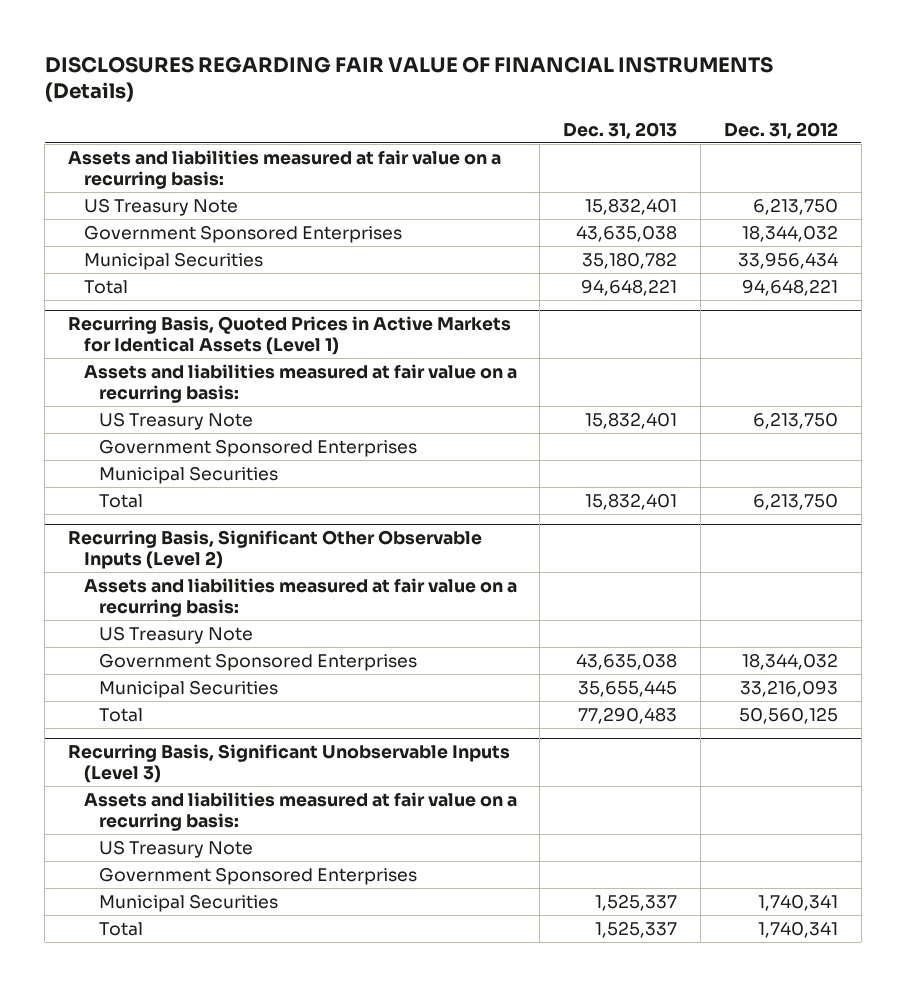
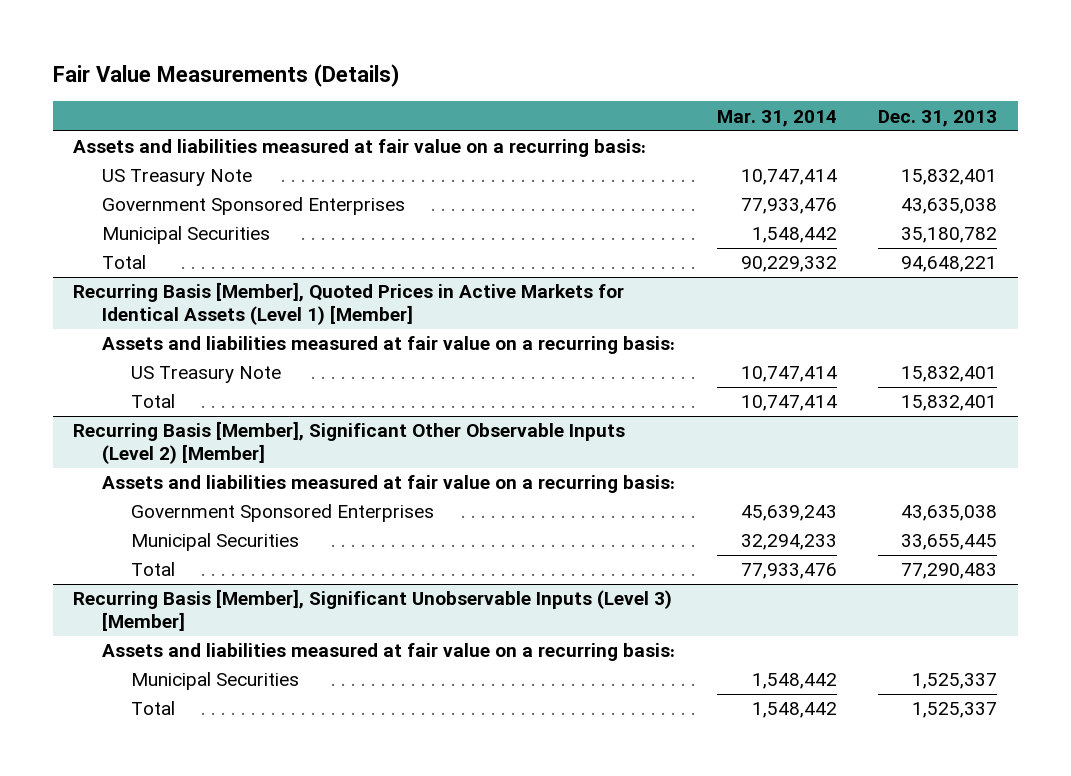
[44,55,773,103] DISCLOSURES REGARDING FAIR VALUE OF FINANCIAL INSTRUMENTS (Details) -> [52,64,400,88] Fair Value Measurements (Details)
[723,121,838,139] Dec. 31, 2012 -> none
none -> [716,109,837,127] Mar. 31, 2014
[67,316,511,356] Recurring Basis, Quoted Prices in Active Markets for Identical Assets (Level 1) -> [73,282,625,326] Recurring Basis [Member], Quoted Prices in Active Markets for Identical Assets (Level 1) [Member]
[99,438,418,457] Government Sponsored Enterprises -> none
[99,465,279,484] Municipal Securities -> none
[67,530,482,570] Recurring Basis, Significant Other Observable Inputs (Level 2) -> [73,421,626,465] Recurring Basis [Member], Significant Other Observable Inputs (Level 2) [Member]
[99,625,254,644] US Treasury Note -> none
[578,679,678,697] 35,655,445 -> [901,534,998,551] 33,655,445
[67,744,510,784] Recurring Basis, Significant Unobservable Inputs (Level 3) -> [73,589,673,632] Recurring Basis [Member], Significant Unobservable Inputs (Level 3) [Member]
[99,839,254,858] US Treasury Note -> none
[99,866,418,885] Government Sponsored Enterprises -> none

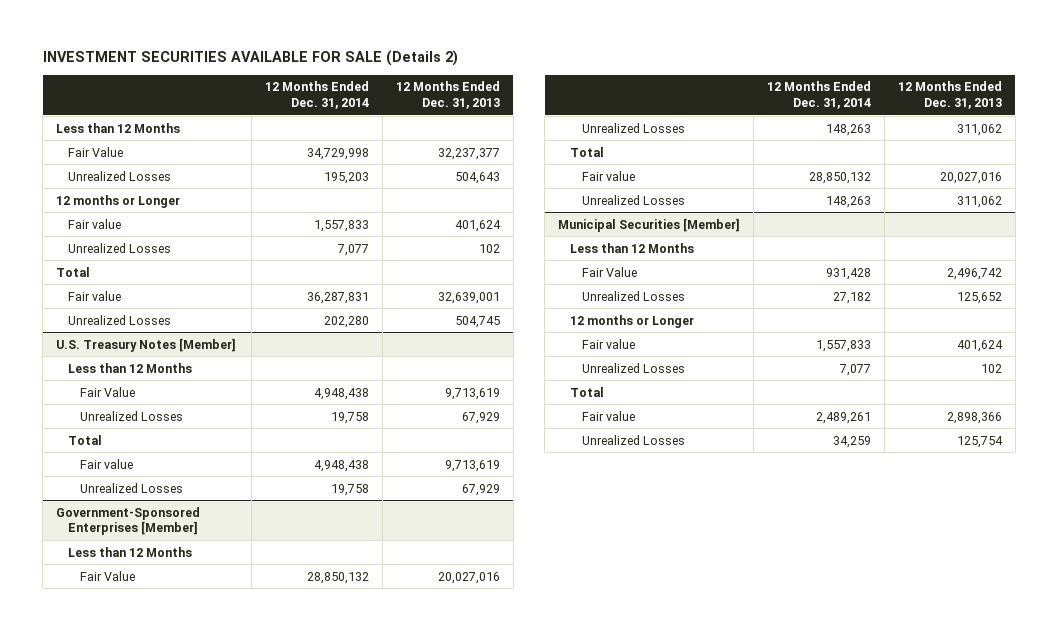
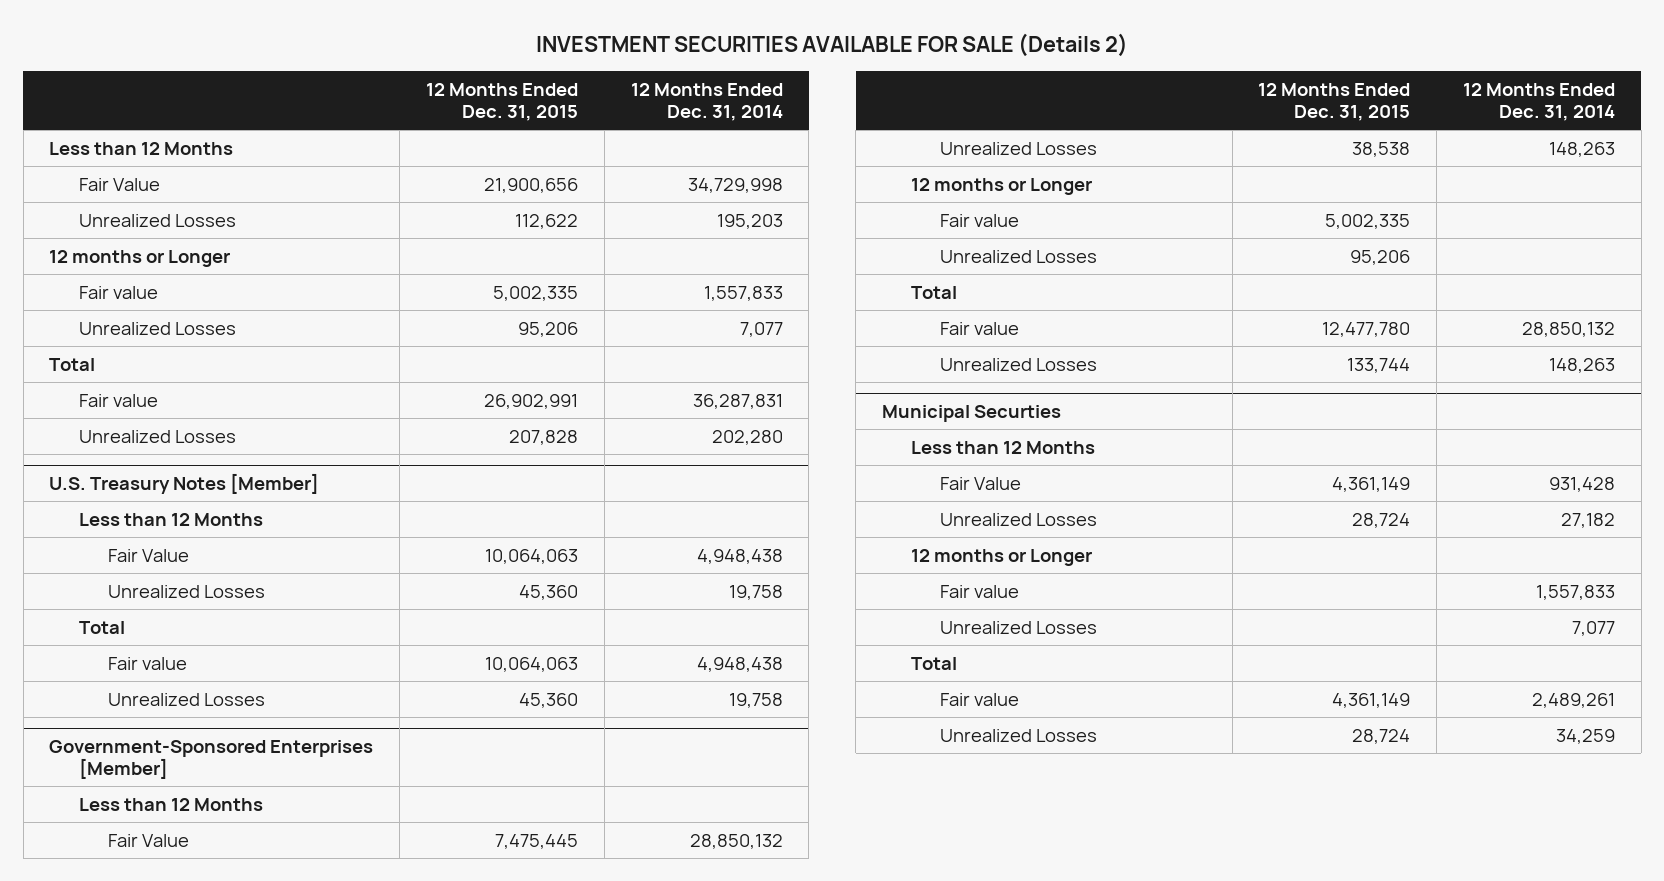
[395,81,500,109] 12 Months Ended Dec. 31, 2013 -> none
none -> [425,82,578,121] 12 Months Ended Dec. 31, 2015
none -> [911,177,1093,195] 12 months or Longer
none -> [940,213,1020,227] Fair value
none -> [940,249,1098,263] Unrealized Losses
[558,217,741,232] Municipal Securities [Member] -> [881,404,1061,422] Municipal Securties

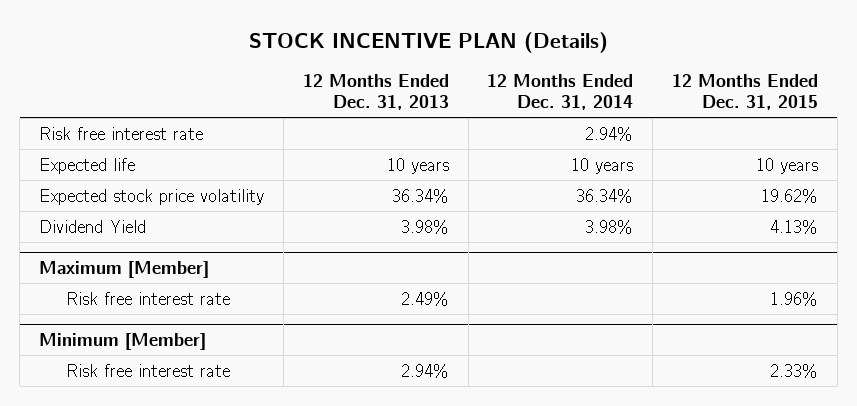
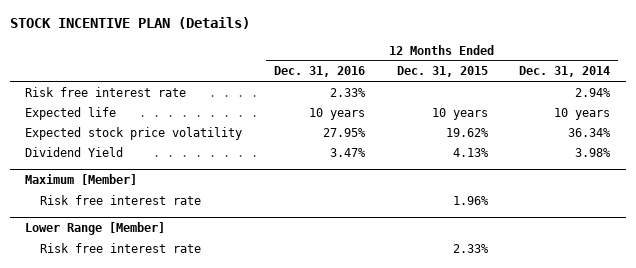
[302,74,449,111] 12 Months Ended Dec. 31, 2013 -> none
none -> [274,66,366,78] Dec. 31, 2016
[39,333,207,351] Minimum [Member] -> [25,222,166,236] Lower Range [Member]

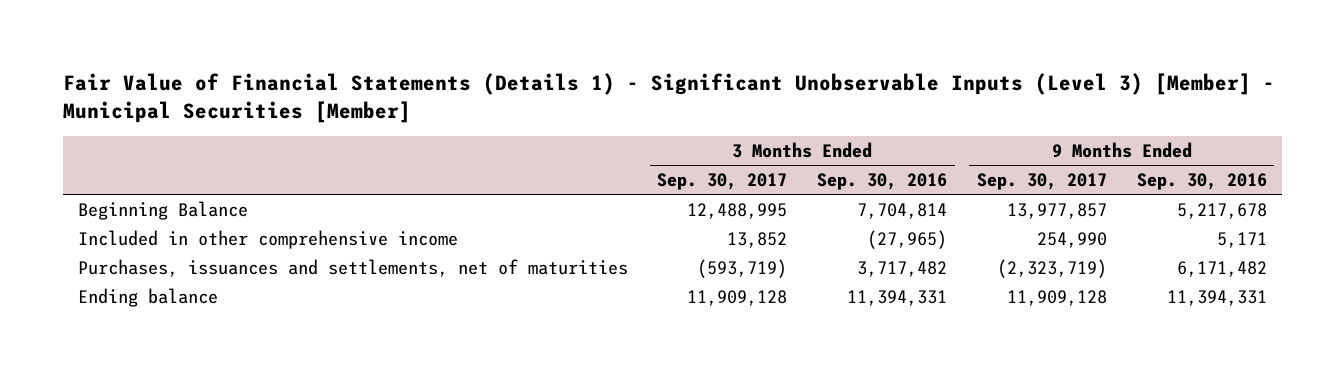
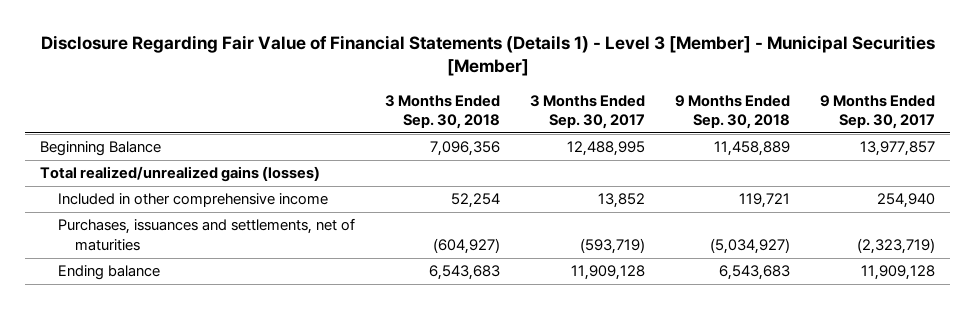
[62,73,1275,124] Fair Value of Financial Statements (Details 1) - Significant Unobservable Inputs (Level 3) [Member] - Municipal Securities [Member] -> [40,34,935,76] Disclosure Regarding Fair Value of Financial Statements (Details 1) - Level 3 [Member] - Municipal Securities [Member]
[817,172,948,190] Sep. 30, 2016 -> none
[1136,172,1267,190] Sep. 30, 2016 -> none
none -> [384,94,500,130] 3 Months Ended Sep. 30, 2018
none -> [675,94,791,130] 9 Months Ended Sep. 30, 2018
none -> [40,166,321,183] Total realized/unrealized gains (losses)
[1036,231,1107,248] 254,990 -> [877,193,936,209] 254,940

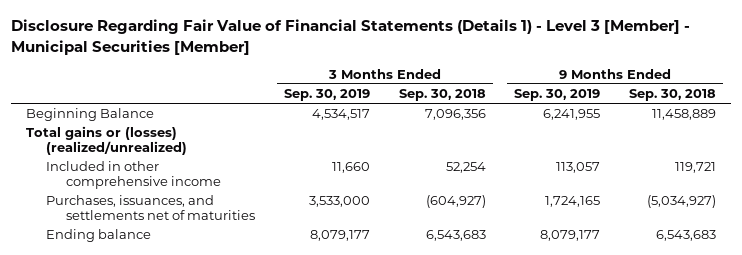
[529,94,645,130] 3 Months Ended Sep. 30, 2017 -> none
[820,94,936,130] 9 Months Ended Sep. 30, 2017 -> none
none -> [283,89,370,102] Sep. 30, 2019
none -> [514,89,601,102] Sep. 30, 2019
[40,166,321,183] Total realized/unrealized gains (losses) -> [25,126,187,156] Total gains or (losses) (realized/unrealized)
[57,218,355,251] Purchases, issuances and settlements, net of maturities -> [45,195,256,221] Purchases, issuances, and settlements net of maturities

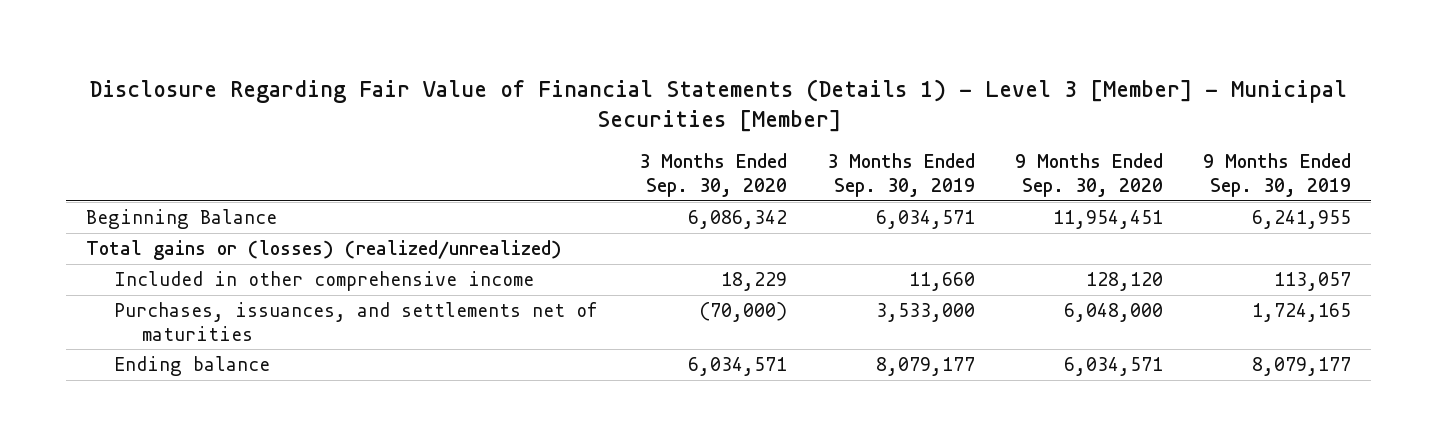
[398,89,486,102] Sep. 30, 2018 -> none
[629,89,717,102] Sep. 30, 2018 -> none
none -> [638,153,787,197] 3 Months Ended Sep. 30, 2020
none -> [1014,153,1163,197] 9 Months Ended Sep. 30, 2020
[311,109,370,121] 4,534,517 -> [875,210,975,230] 6,034,571

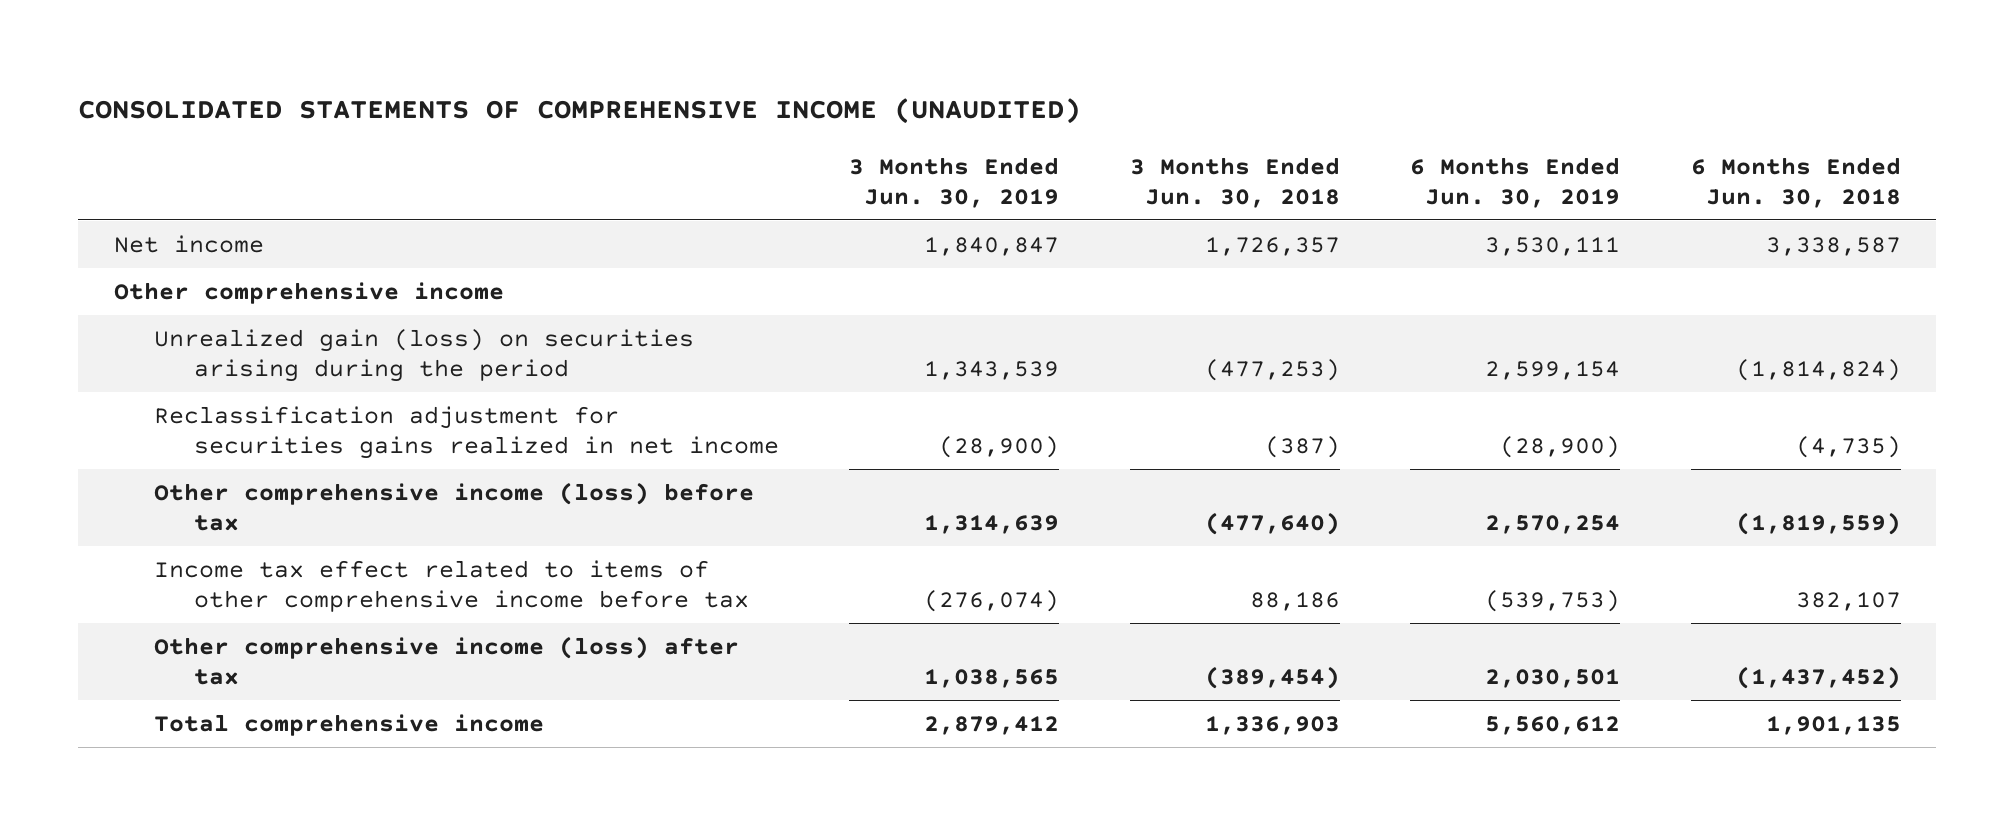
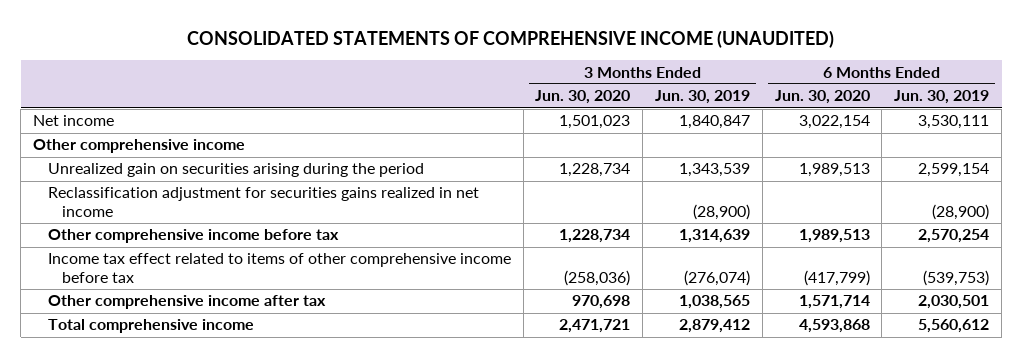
[1129,156,1340,208] 3 Months Ended Jun. 30, 2018 -> none
[1690,156,1901,208] 6 Months Ended Jun. 30, 2018 -> none
none -> [535,90,631,105] Jun. 30, 2020
none -> [774,90,870,105] Jun. 30, 2020
[153,329,694,382] Unrealized gain (loss) on securities arising during the period -> [47,163,424,178] Unrealized gain on securities arising during the period
[153,482,754,531] Other comprehensive income (loss) before tax -> [47,229,339,244] Other comprehensive income before tax
[153,636,739,685] Other comprehensive income (loss) after tax -> [47,295,326,310] Other comprehensive income after tax

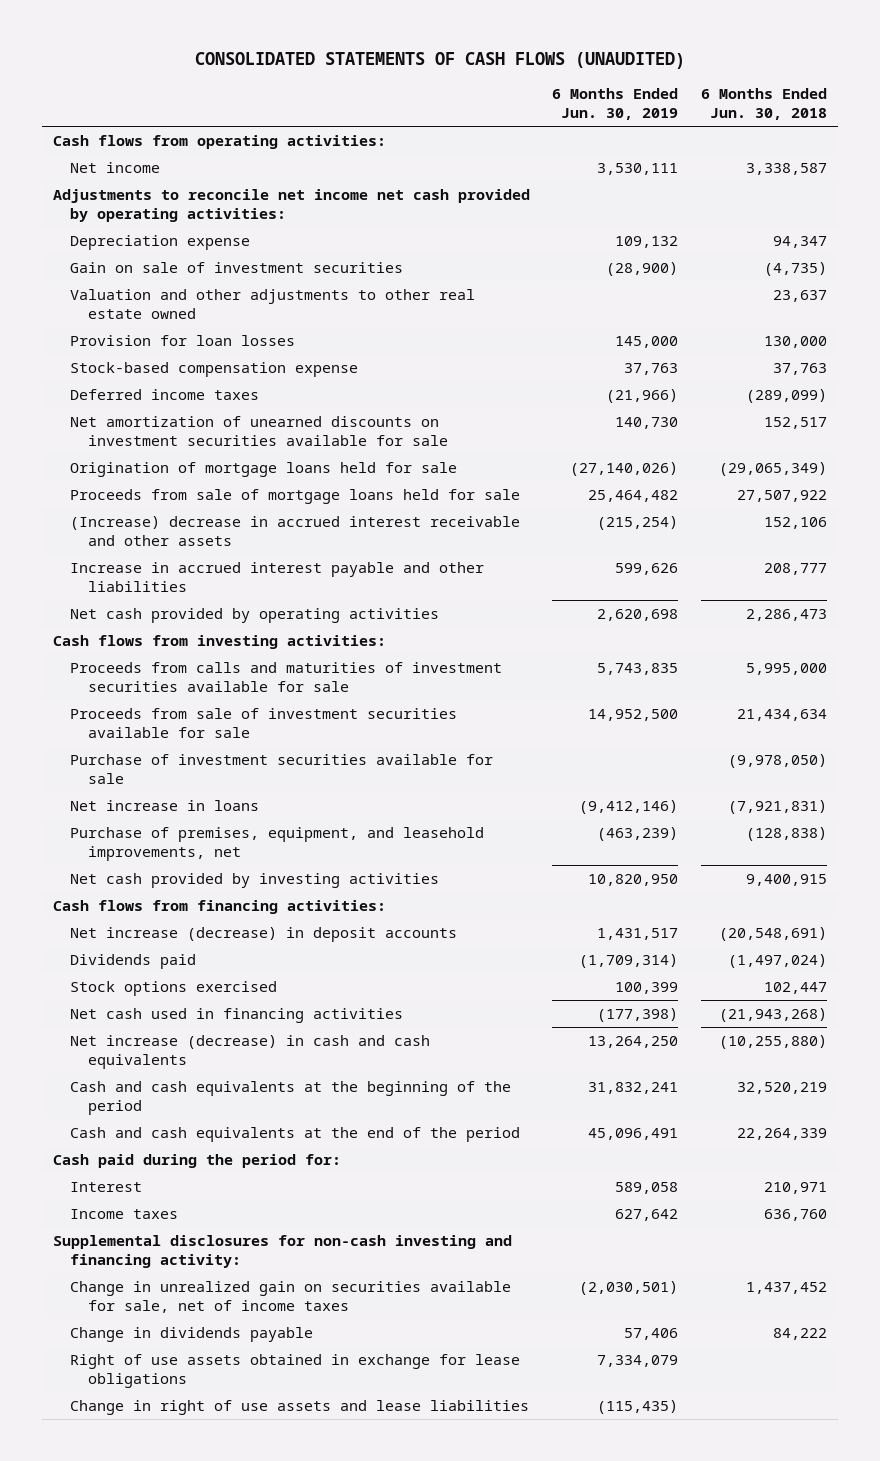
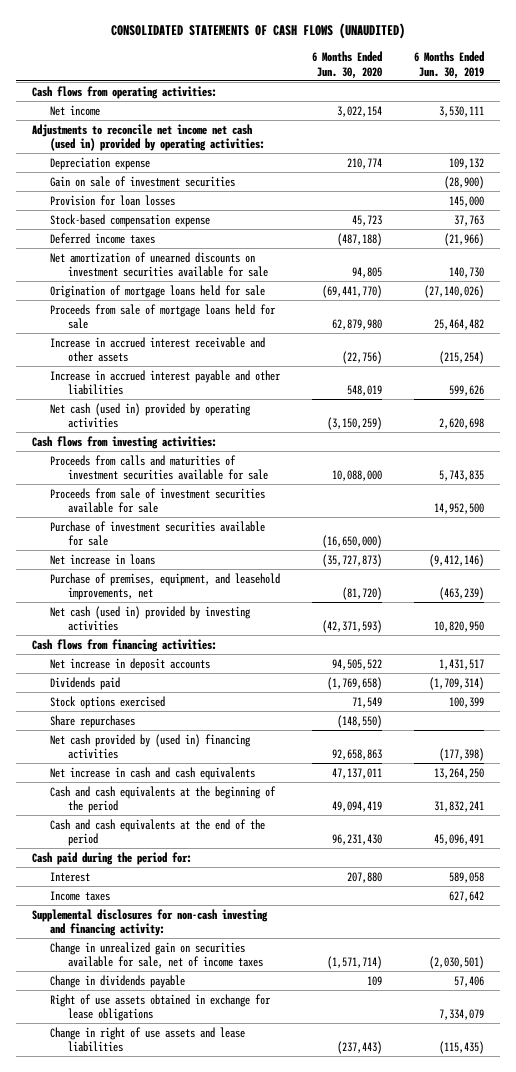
[700,87,827,120] 6 Months Ended Jun. 30, 2018 -> none
none -> [312,51,383,79] 6 Months Ended Jun. 30, 2020
[53,188,531,222] Adjustments to reconcile net income net cash provided by operating activities: -> [32,123,266,152] Adjustments to reconcile net income net cash (used in) provided by operating activities:
[70,288,476,319] Valuation and other adjustments to other real estate owned -> none
[70,515,521,546] (Increase) decrease in accrued interest receivable and other assets -> [50,336,266,363] Increase in accrued interest receivable and other assets
[70,607,440,623] Net cash provided by operating activities -> [50,402,252,429] Net cash (used in) provided by operating activities
[70,872,440,888] Net cash provided by investing activities -> [50,605,252,632] Net cash (used in) provided by investing activities
[70,926,458,942] Net increase (decrease) in deposit accounts -> [50,657,211,671] Net increase in deposit accounts
none -> [50,714,136,728] Share repurchases
[70,1007,404,1023] Net cash used in financing activities -> [50,733,252,760] Net cash provided by (used in) financing activities
[70,1034,431,1069] Net increase (decrease) in cash and cash equivalents -> [50,766,256,780] Net increase in cash and cash equivalents

